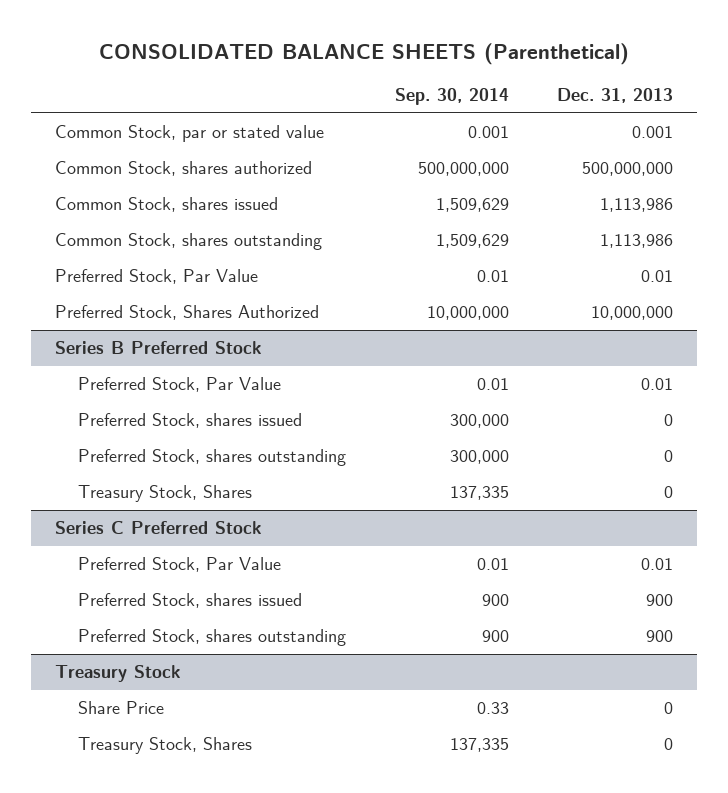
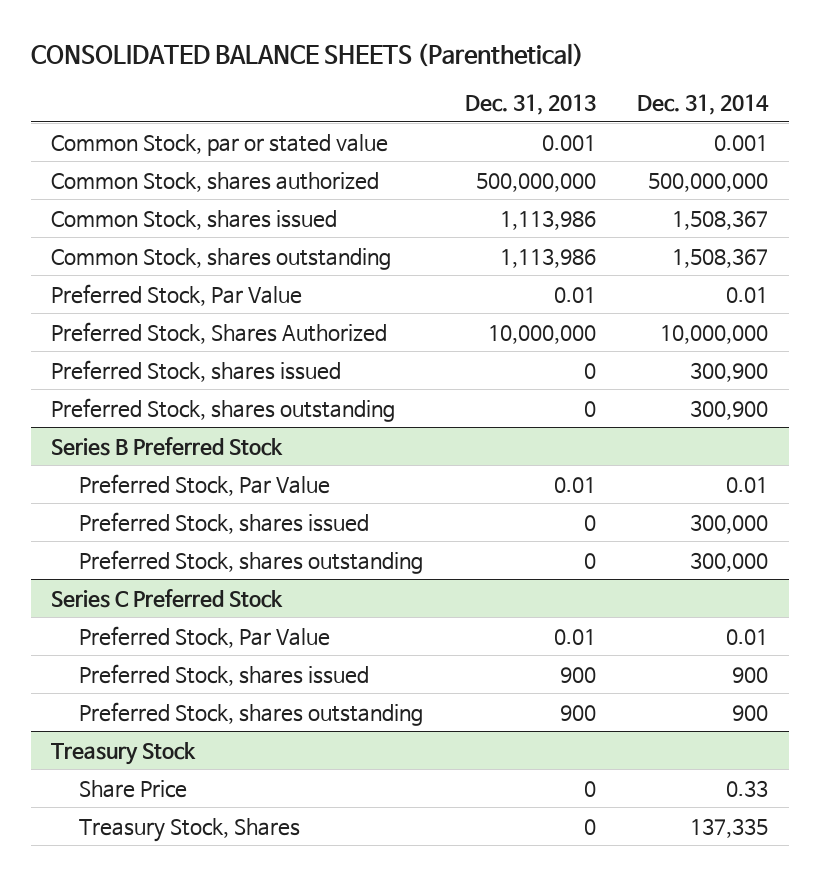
[394,88,509,106] Sep. 30, 2014 -> none
none -> [637,94,770,116] Dec. 31, 2014
none -> [51,359,342,382] Preferred Stock, shares issued
none -> [51,397,396,422] Preferred Stock, shares outstanding
[78,485,253,503] Treasury Stock, Shares -> none

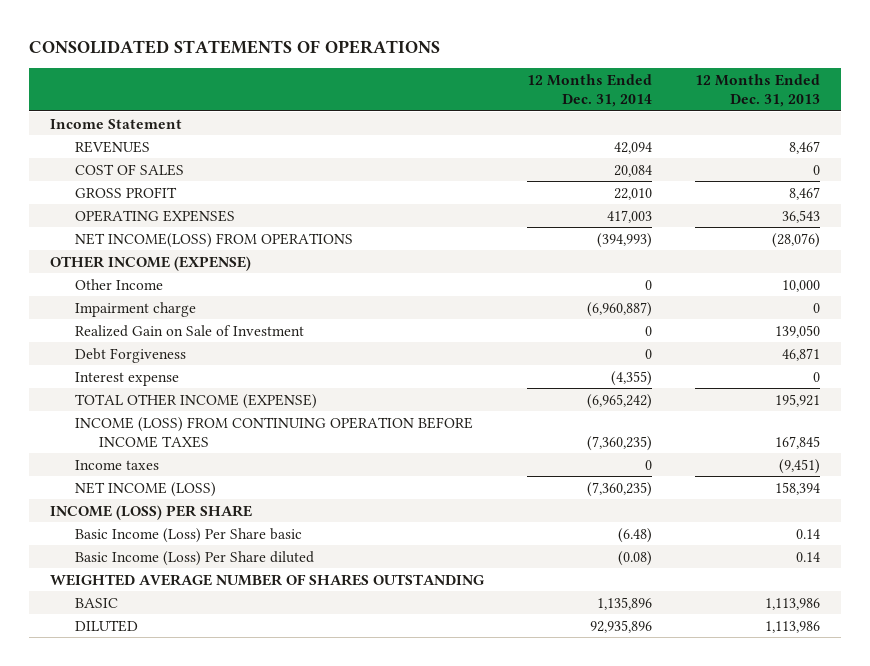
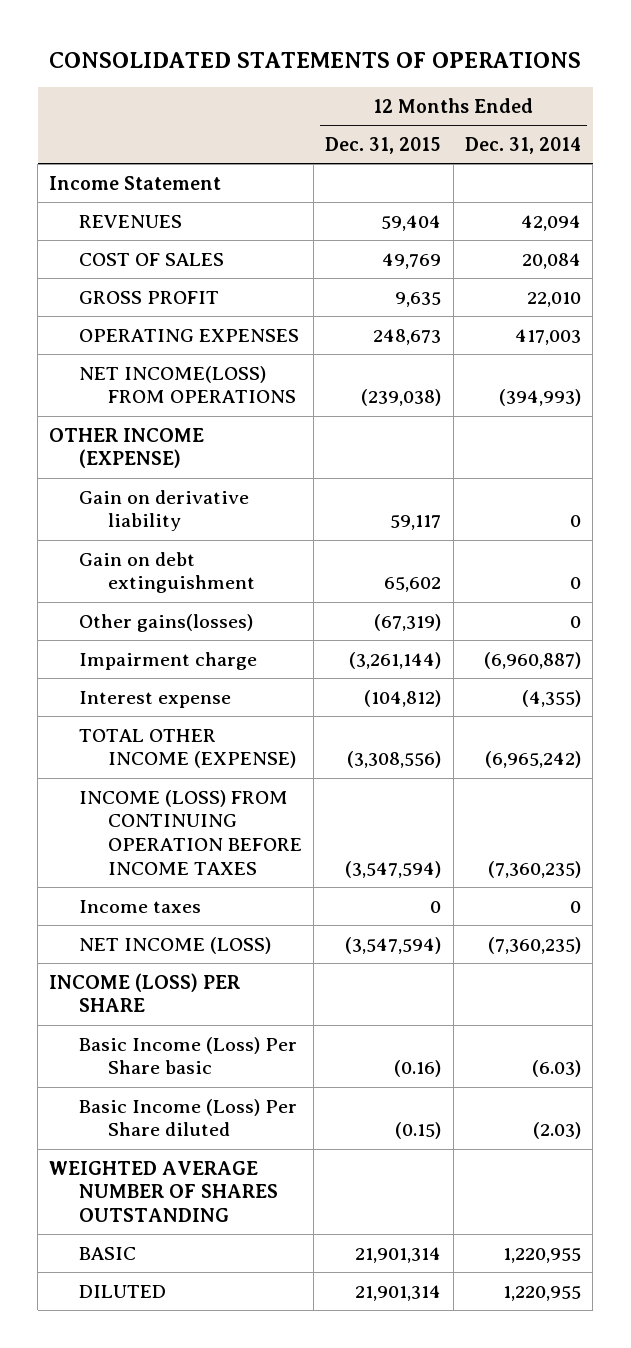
[694,74,820,107] 12 Months Ended Dec. 31, 2013 -> none
none -> [325,136,442,154] Dec. 31, 2015
[74,278,163,290] Other Income -> none
none -> [78,489,249,532] Gain on derivative liability
none -> [78,551,255,594] Gain on debt extinguishment
none -> [78,613,253,632] Other gains(losses)
[74,324,304,337] Realized Gain on Sale of Investment -> none
[74,347,186,363] Debt Forgiveness -> none
[618,527,653,543] (6.48) -> [532,1060,582,1078] (6.03)
[618,550,653,566] (0.08) -> [533,1122,582,1140] (2.03)
[597,596,653,610] 1,135,896 -> [503,1247,582,1263] 1,220,955
[590,619,653,633] 92,935,896 -> [503,1285,582,1301] 1,220,955

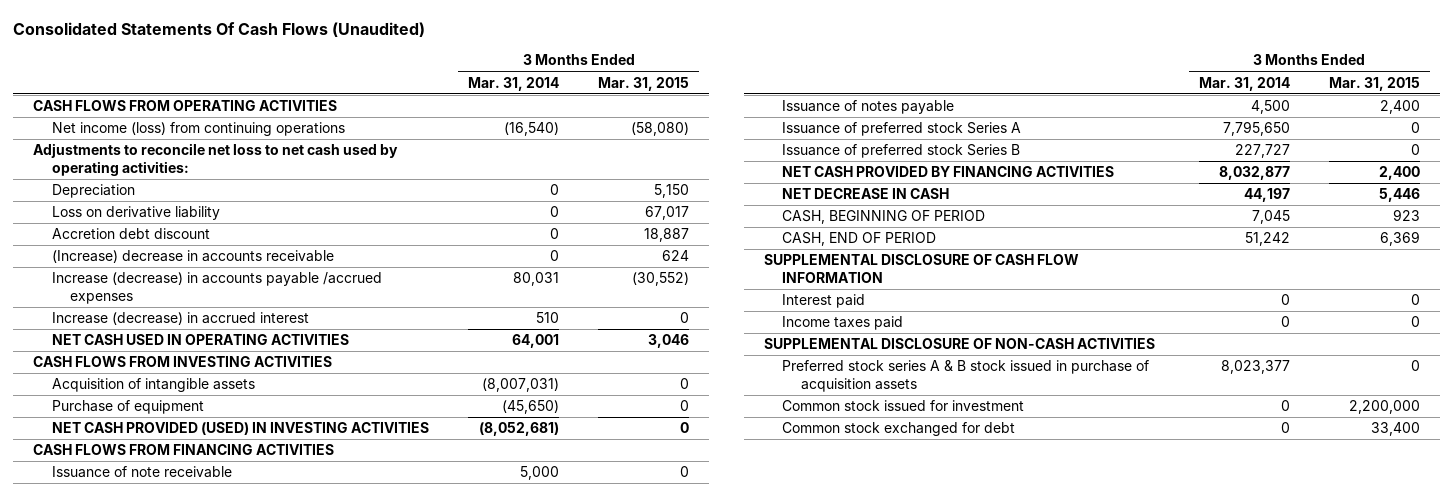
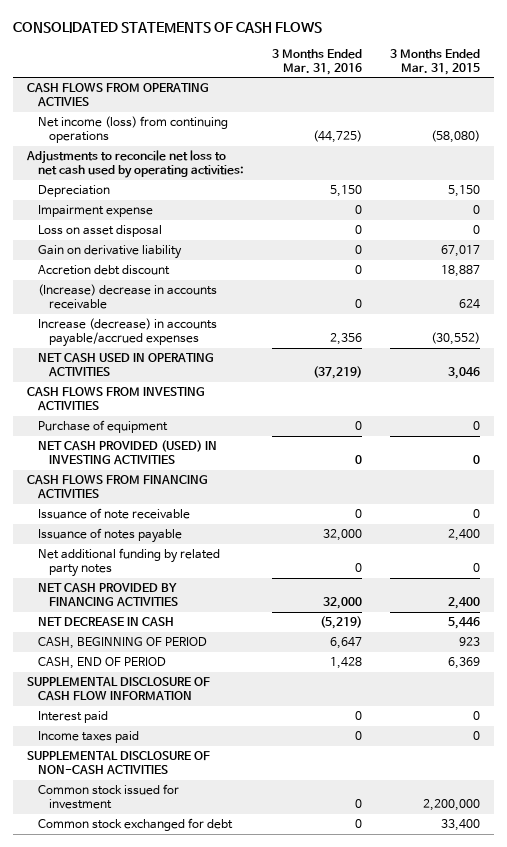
[13,21,426,37] Consolidated Statements Of Cash Flows (Unaudited) -> [13,21,323,33] CONSOLIDATED STATEMENTS OF CASH FLOWS
[467,76,559,91] Mar. 31, 2014 -> none
none -> [272,48,363,75] 3 Months Ended Mar. 31, 2016
[32,100,337,112] CASH FLOWS FROM OPERATING ACTIVITIES -> [27,83,210,108] CASH FLOWS FROM OPERATING ACTIVIES
none -> [38,205,154,218] Impairment expense
none -> [38,225,163,238] Loss on asset disposal
[51,206,220,221] Loss on derivative liability -> [38,245,183,260] Gain on derivative liability
[51,312,309,326] Increase (decrease) in accrued interest -> none
[51,272,382,304] Increase (decrease) in accounts payable /accrued expenses -> [38,318,218,348] Increase (decrease) in accounts payable/accrued expenses
[51,378,255,393] Acquisition of intangible assets -> none
[782,122,1022,137] Issuance of preferred stock Series A -> none
[782,144,1021,159] Issuance of preferred stock Series B -> none
none -> [38,548,221,578] Net additional funding by related party notes
[782,360,1150,392] Preferred stock series A & B stock issued in purchase of acquisition assets -> none

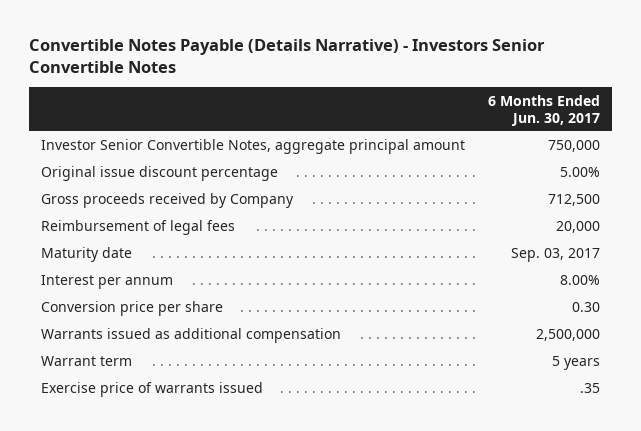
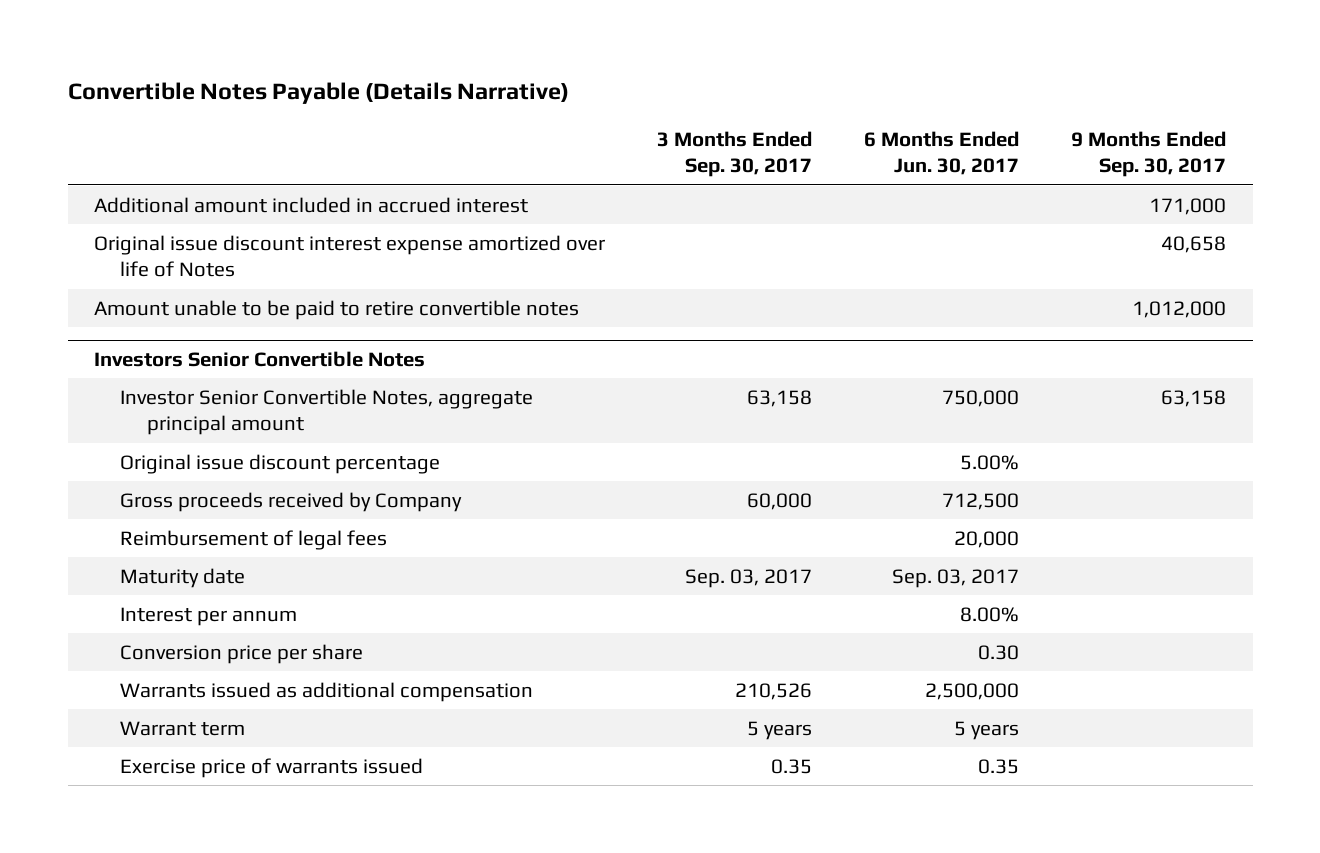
[28,39,545,74] Convertible Notes Payable (Details Narrative) - Investors Senior Convertible Notes -> [67,82,569,105] Convertible Notes Payable (Details Narrative)
none -> [656,130,812,178] 3 Months Ended Sep. 30, 2017
none -> [1071,130,1227,178] 9 Months Ended Sep. 30, 2017
none -> [93,196,528,213] Additional amount included in accrued interest
none -> [93,234,605,278] Original issue discount interest expense amortized over life of Notes
none -> [93,299,579,320] Amount unable to be paid to retire convertible notes
none -> [93,351,425,368] Investors Senior Convertible Notes
[579,383,600,394] .35 -> [978,758,1020,774] 0.35

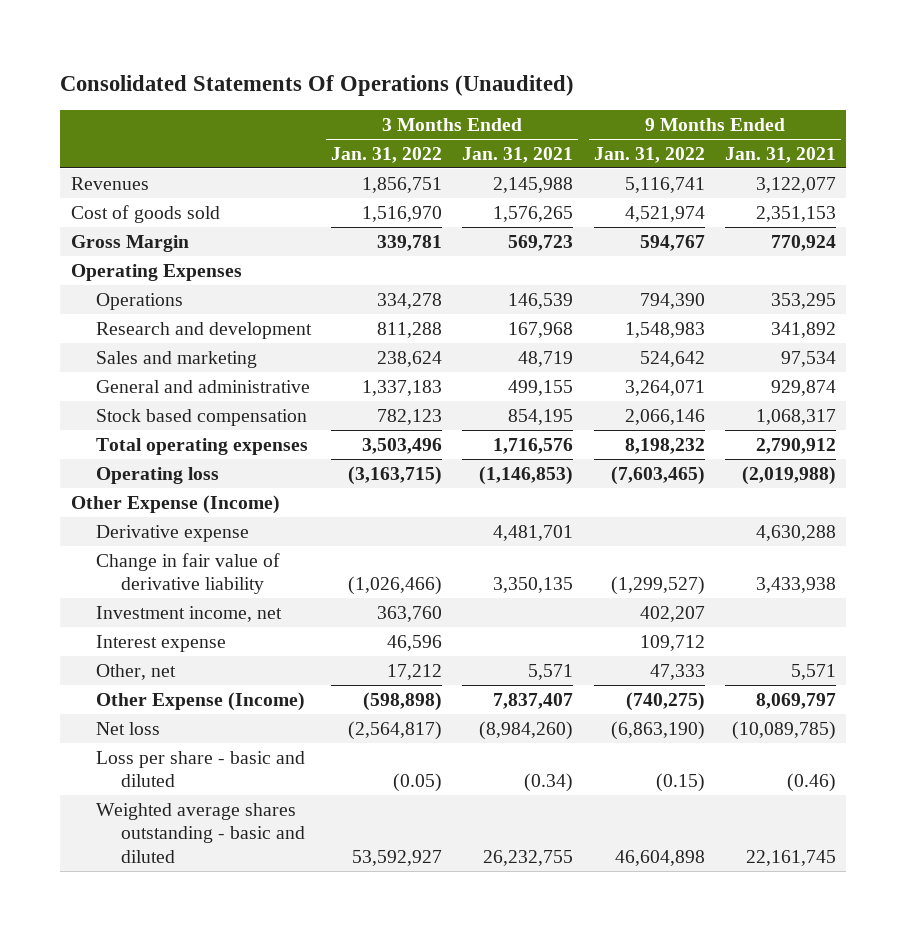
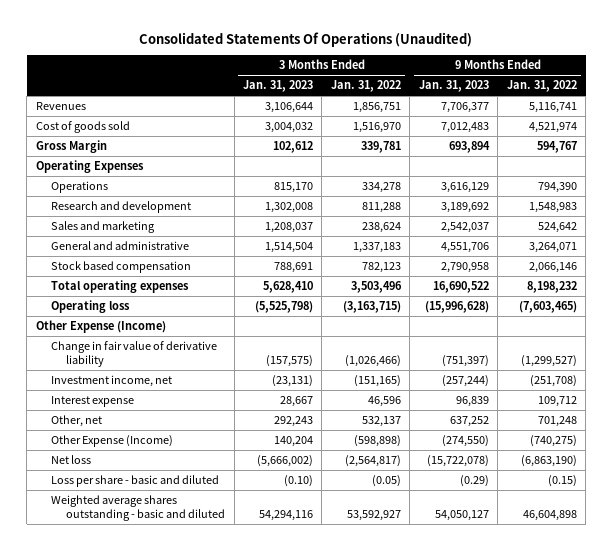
[462,146,574,163] Jan. 31, 2021 -> none
[724,146,836,163] Jan. 31, 2021 -> none
none -> [242,80,313,93] Jan. 31, 2023
none -> [418,80,489,93] Jan. 31, 2023
[95,524,249,542] Derivative expense -> none
[377,605,443,622] 363,760 -> [353,375,401,388] (151,165)
[639,605,705,622] 402,207 -> [529,375,577,388] (251,708)
[387,663,443,680] 17,212 -> [361,416,401,428] 532,137
[649,663,705,680] 47,333 -> [537,416,577,428] 701,248

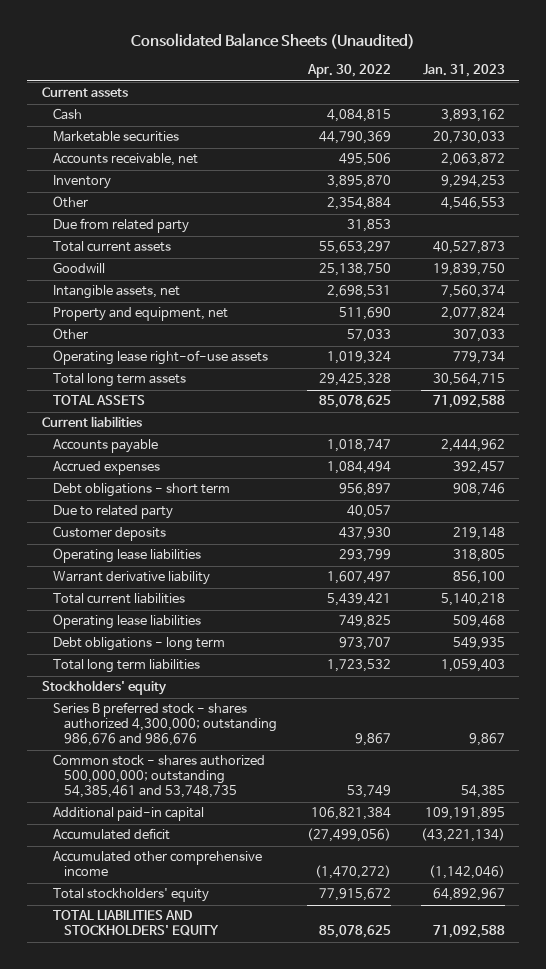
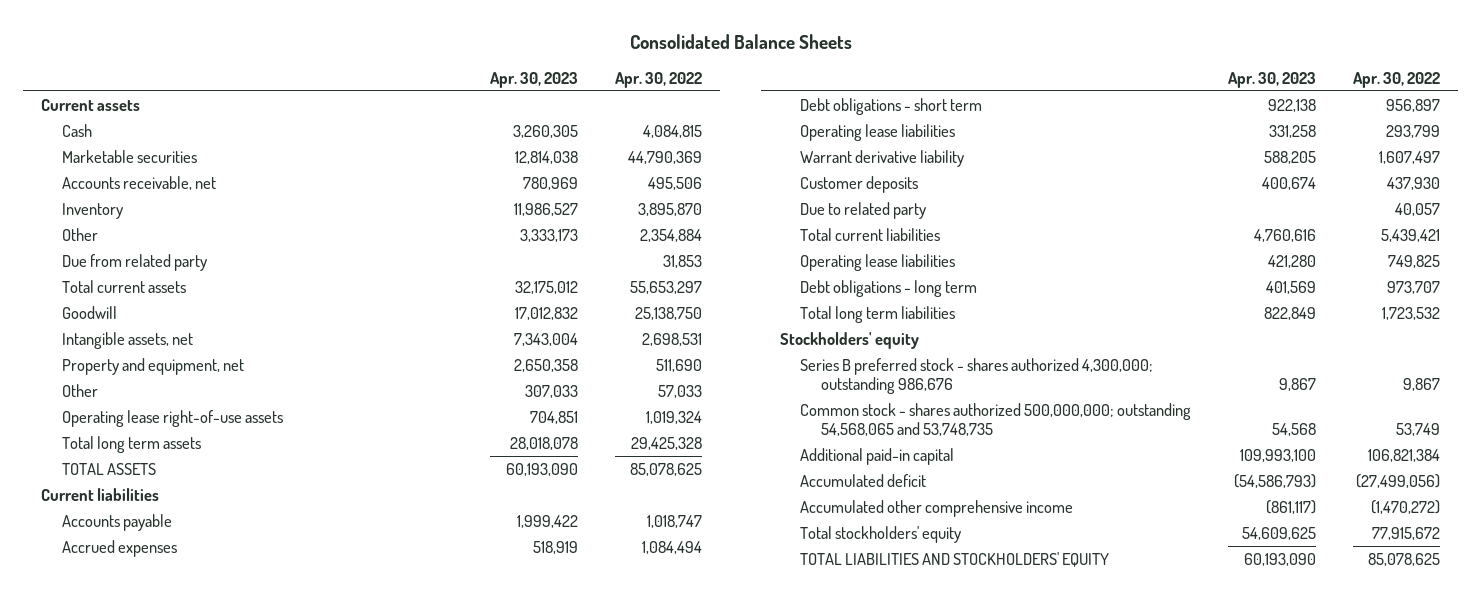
[131,33,416,50] Consolidated Balance Sheets (Unaudited) -> [629,33,852,49] Consolidated Balance Sheets
[422,64,505,78] Jan. 31, 2023 -> none
none -> [489,72,578,89] Apr. 30, 2023
[52,526,166,542] Customer deposits -> [800,175,919,193] Customer deposits
[52,505,173,520] Due to related party -> [800,201,927,219] Due to related party
[52,702,277,747] Series B preferred stock - shares authorized 4,300,000; outstanding 986,676 and 986,676 -> [800,357,1154,394] Series B preferred stock - shares authorized 4,300,000; outstanding 986,676
[52,754,265,799] Common stock - shares authorized 500,000,000; outstanding 54,385,461 and 53,748,735 -> [800,402,1192,436] Common stock - shares authorized 500,000,000; outstanding 54,568,065 and 53,748,735

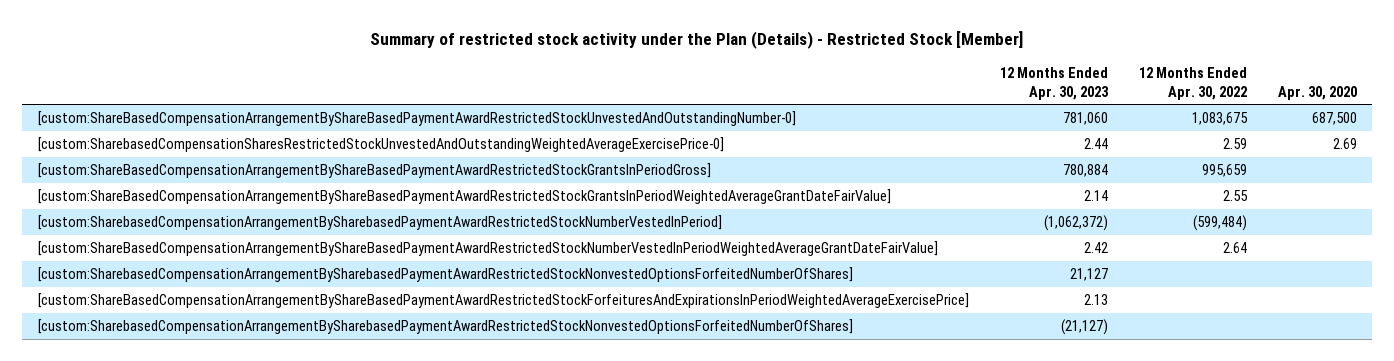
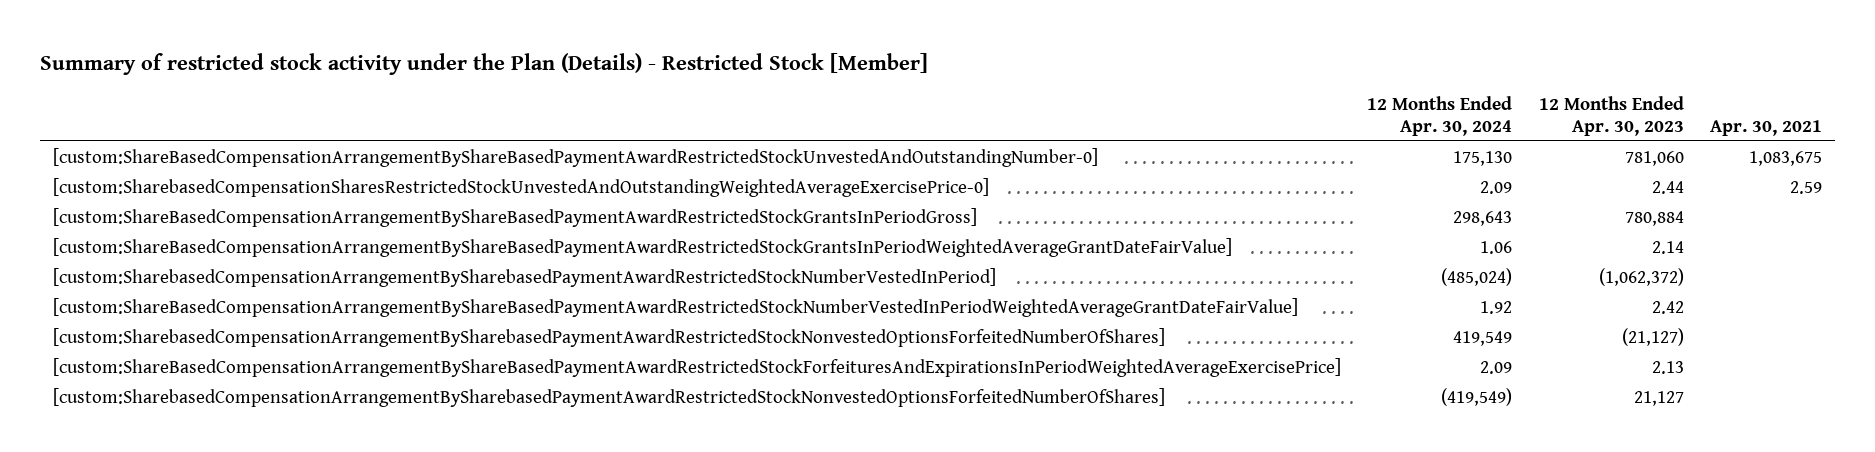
[1138,66,1247,100] 12 Months Ended Apr. 30, 2022 -> none
[1277,85,1357,100] Apr. 30, 2020 -> none
none -> [1367,95,1513,136] 12 Months Ended Apr. 30, 2024
none -> [1709,119,1822,136] Apr. 30, 2021
[37,293,969,309] [custom:ShareBasedCompensationArrangementByShareBasedPaymentAwardRestrictedStockForfeituresAndExpirationsInPeriodWeightedAverageExercisePrice] -> [53,357,1342,377] [custom:ShareBasedCompensationArrangementByShareBasedPaymentAwardRestrictedStockForfeituresAndExpirationsInPeriodWeightedAverageExercisePrice]
[37,267,853,283] [custom:SharebasedCompensationArrangementBySharebasedPaymentAwardRestrictedStockNonvestedOptionsForfeitedNumberOfShares] -> [53,387,1166,407] [custom:SharebasedCompensationArrangementBySharebasedPaymentAwardRestrictedStockNonvestedOptionsForfeitedNumberOfShares]

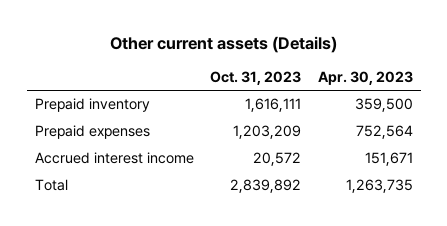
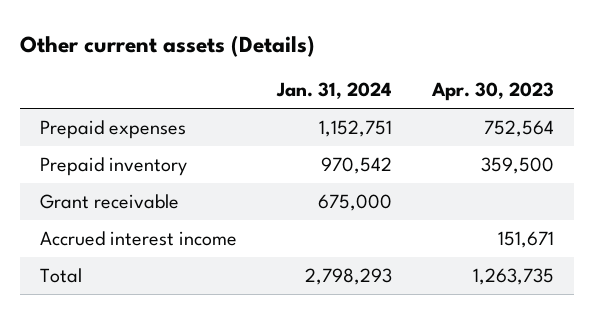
[210,70,302,85] Oct. 31, 2023 -> none
none -> [275,82,392,100] Jan. 31, 2024
[34,98,150,113] Prepaid inventory -> [40,156,188,176] Prepaid inventory
none -> [40,193,180,209] Grant receivable

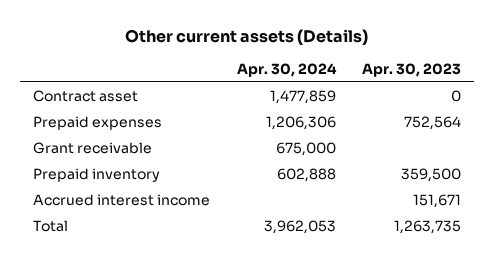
[275,82,392,100] Jan. 31, 2024 -> none
none -> [236,62,337,77] Apr. 30, 2024
none -> [33,90,139,103] Contract asset
[40,156,188,176] Prepaid inventory -> [33,168,161,183] Prepaid inventory

